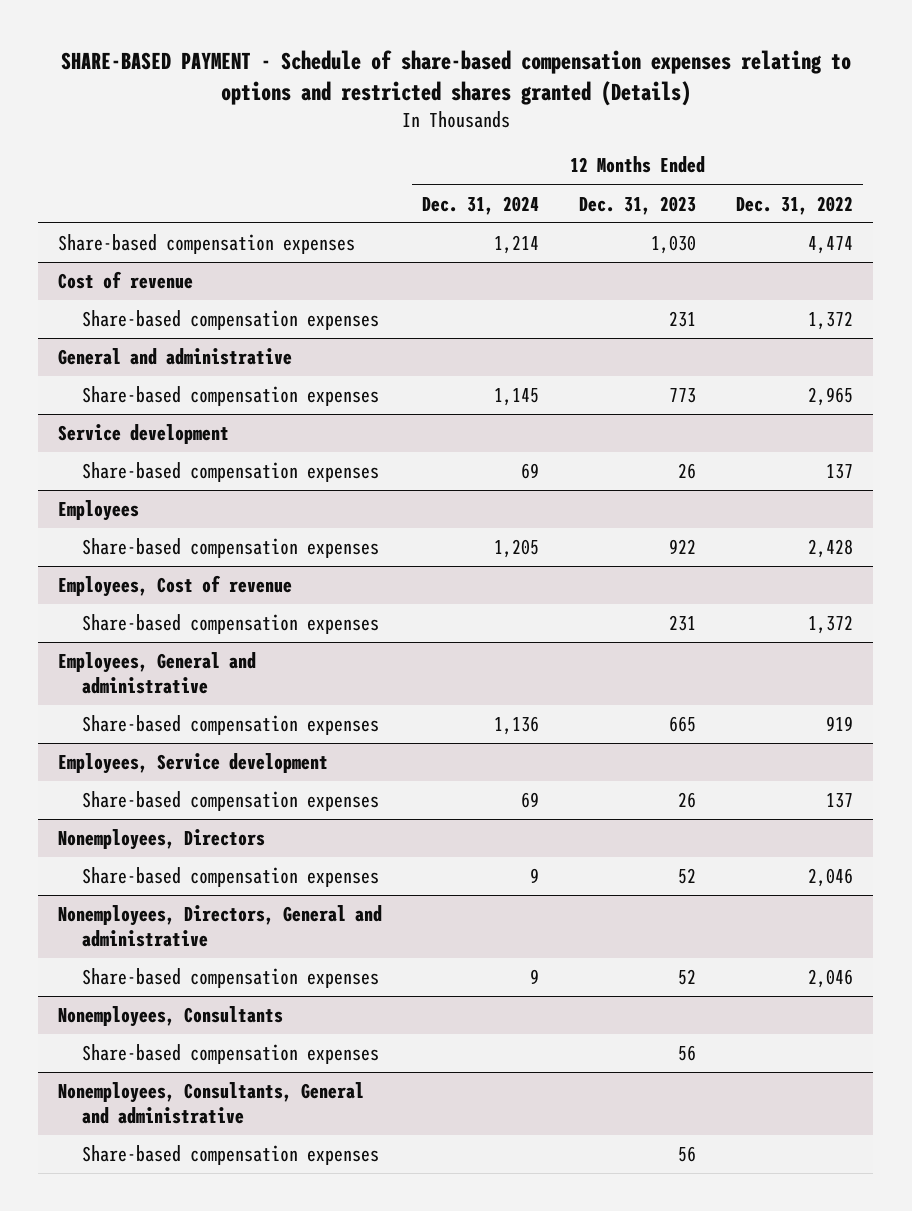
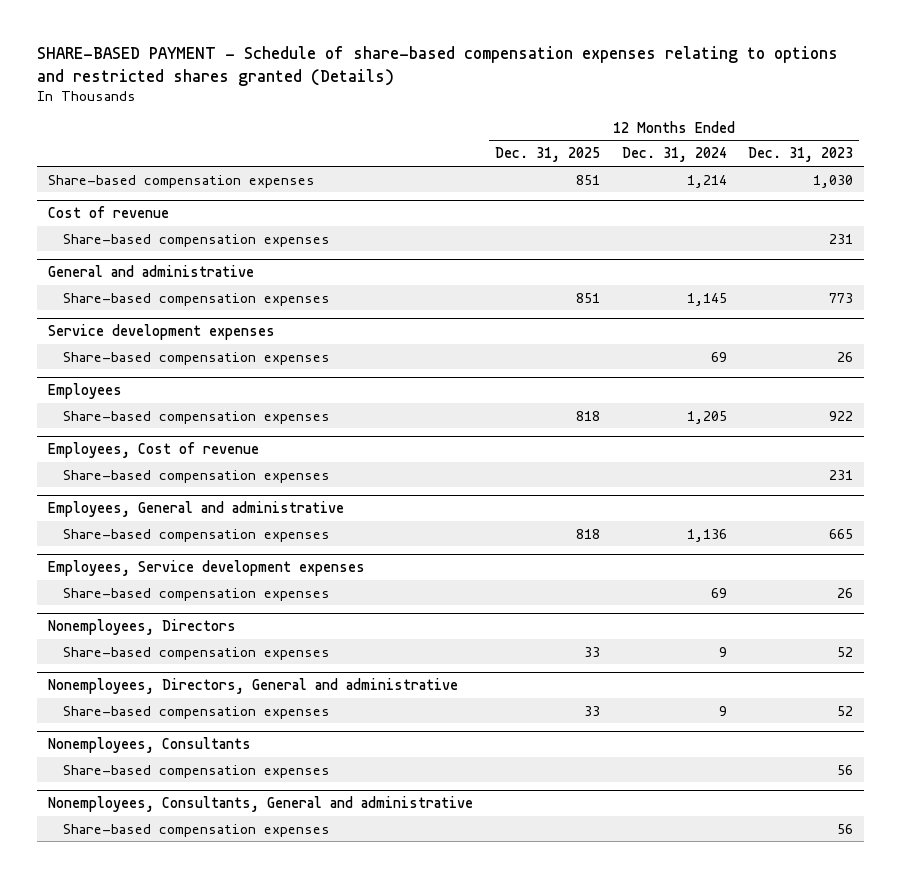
[736,195,854,215] Dec. 31, 2022 -> none
none -> [494,147,600,163] Dec. 31, 2025
[58,424,230,445] Service development -> [48,323,276,340] Service development expenses
[58,753,329,775] Employees, Service development -> [48,559,366,576] Employees, Service development expenses

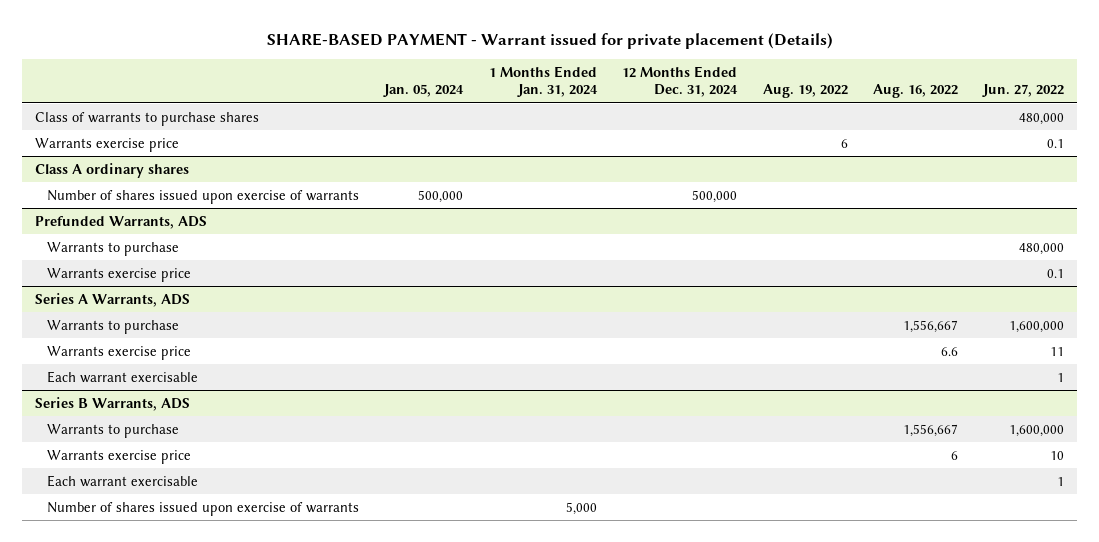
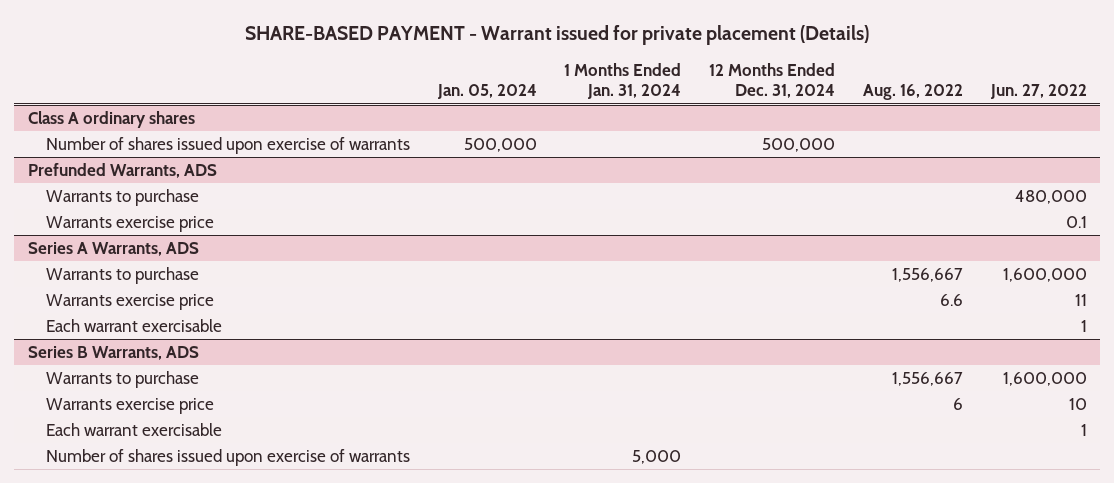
[762,84,848,99] Aug. 19, 2022 -> none
[34,111,259,126] Class of warrants to purchase shares -> none
[34,137,179,152] Warrants exercise price -> none

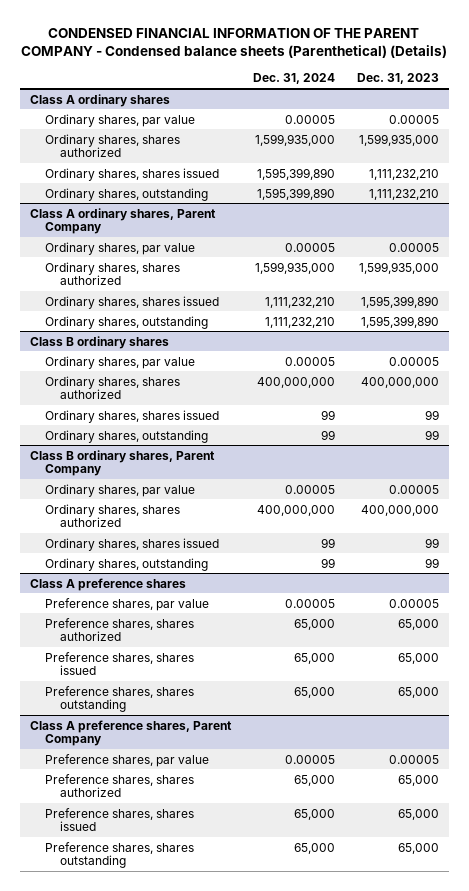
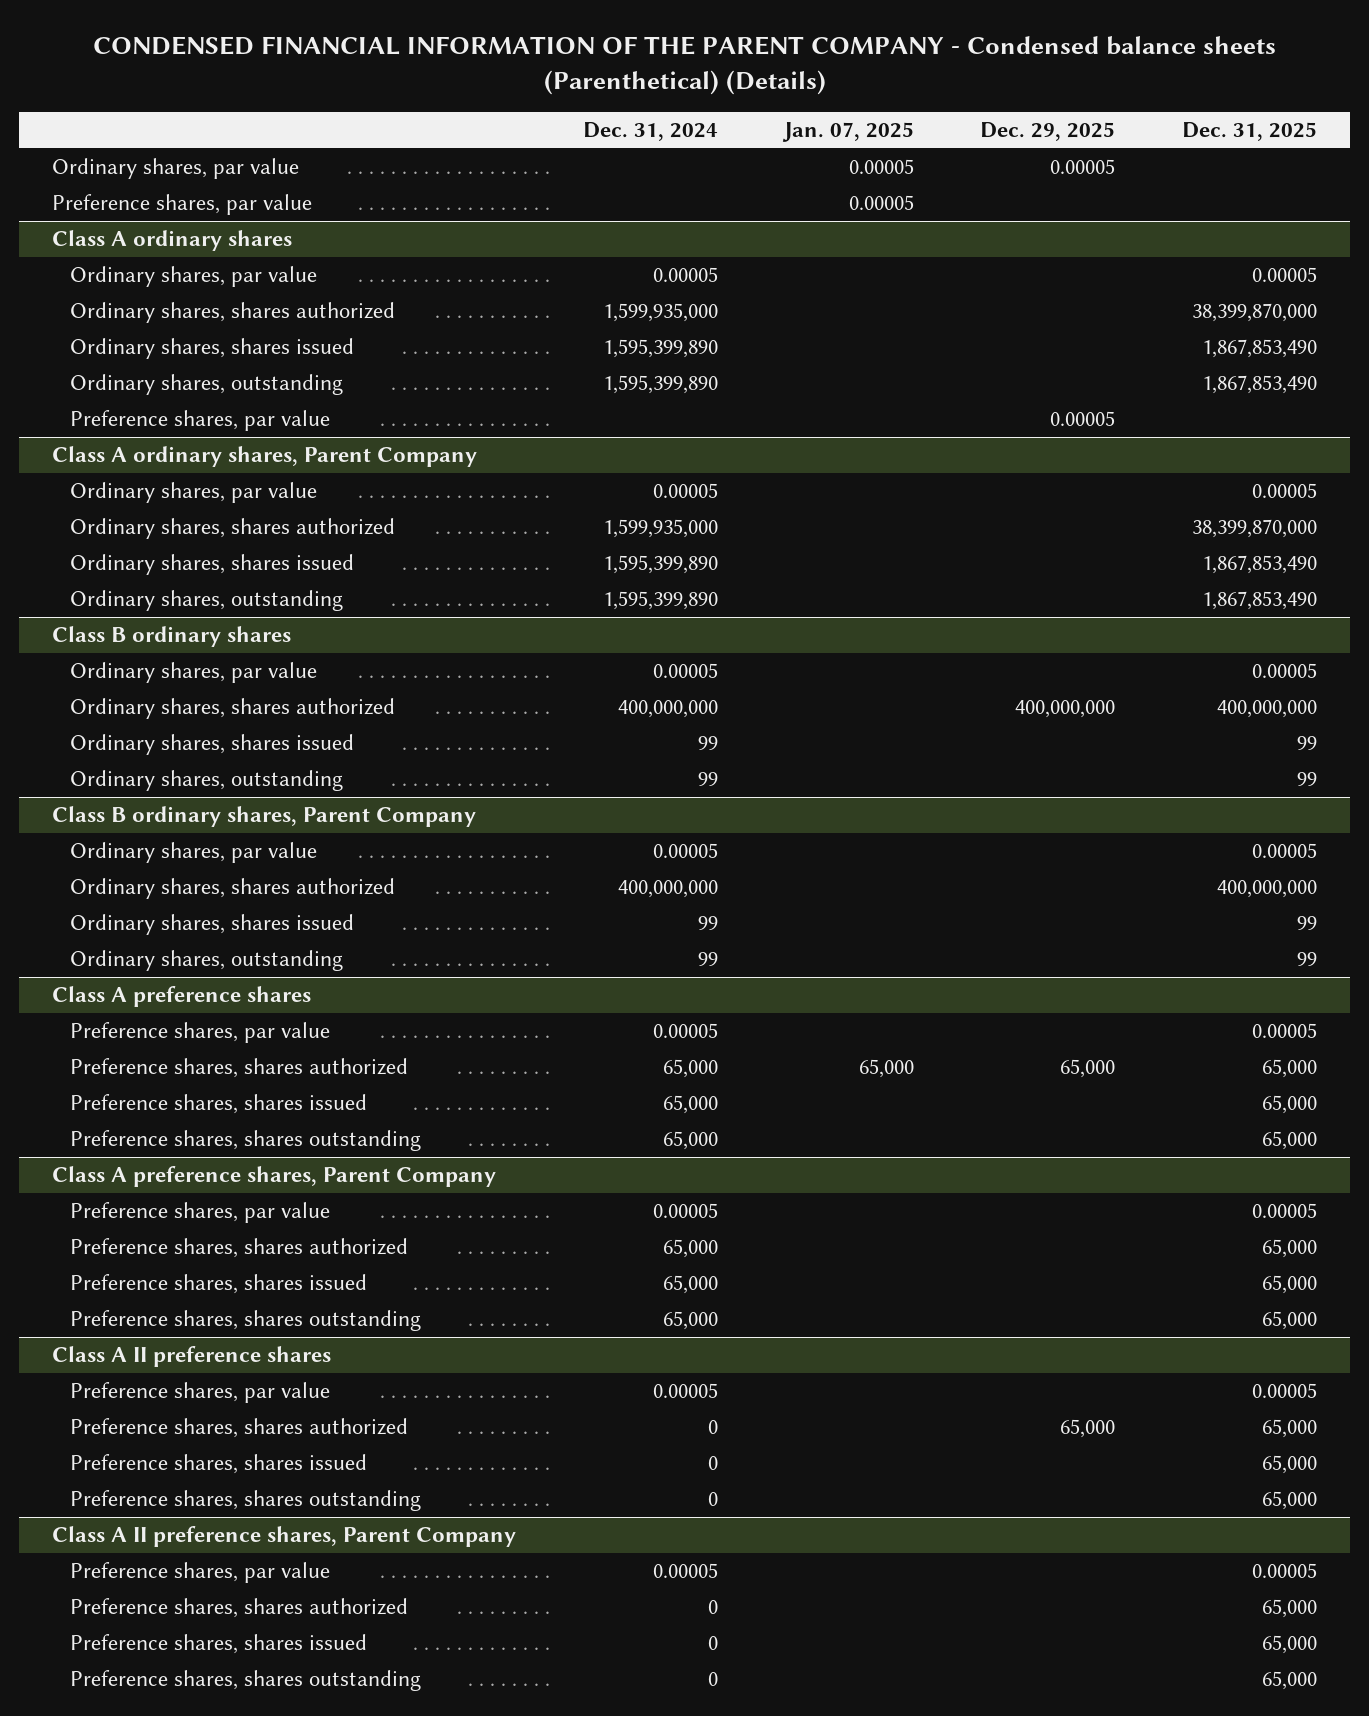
[356,73,439,85] Dec. 31, 2023 -> none
none -> [782,122,915,143] Jan. 07, 2025
none -> [980,122,1116,142] Dec. 29, 2025
none -> [1181,122,1317,142] Dec. 31, 2025
none -> [52,158,300,180] Ordinary shares, par value
none -> [52,194,313,216] Preference shares, par value
none -> [69,410,330,432] Preference shares, par value
[264,296,335,308] 1,111,232,210 -> [602,555,718,575] 1,595,399,890
[264,316,335,328] 1,111,232,210 -> [602,591,718,611] 1,595,399,890
none -> [52,1346,332,1368] Class A II preference shares
none -> [69,1382,330,1404] Preference shares, par value
none -> [69,1418,408,1439] Preference shares, shares authorized
none -> [69,1454,367,1475] Preference shares, shares issued
none -> [69,1490,421,1512] Preference shares, shares outstanding
none -> [52,1526,517,1548] Class A II preference shares, Parent Company
none -> [69,1562,330,1584] Preference shares, par value
none -> [69,1598,408,1619] Preference shares, shares authorized
none -> [69,1634,367,1655] Preference shares, shares issued
none -> [69,1670,421,1692] Preference shares, shares outstanding

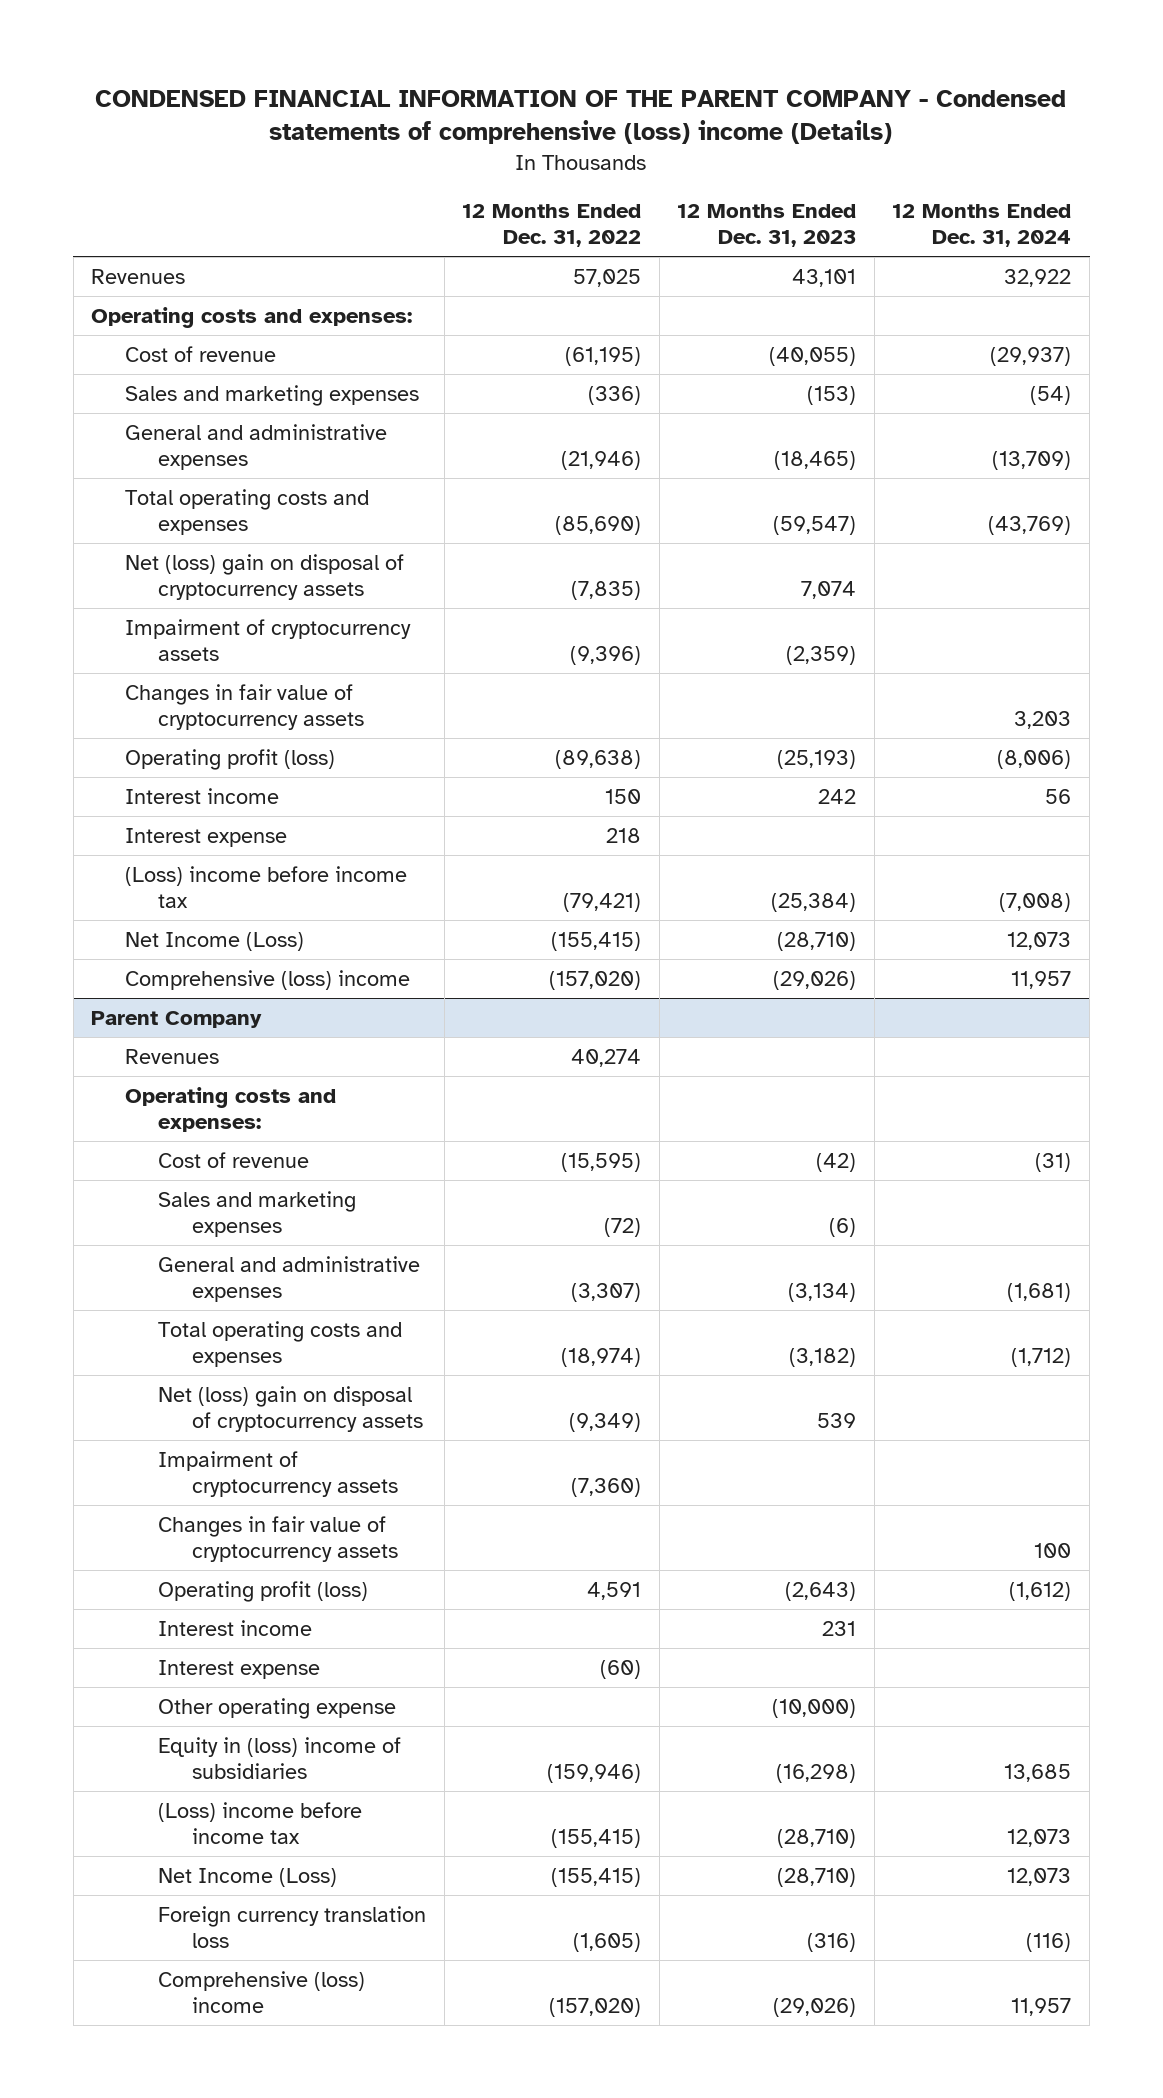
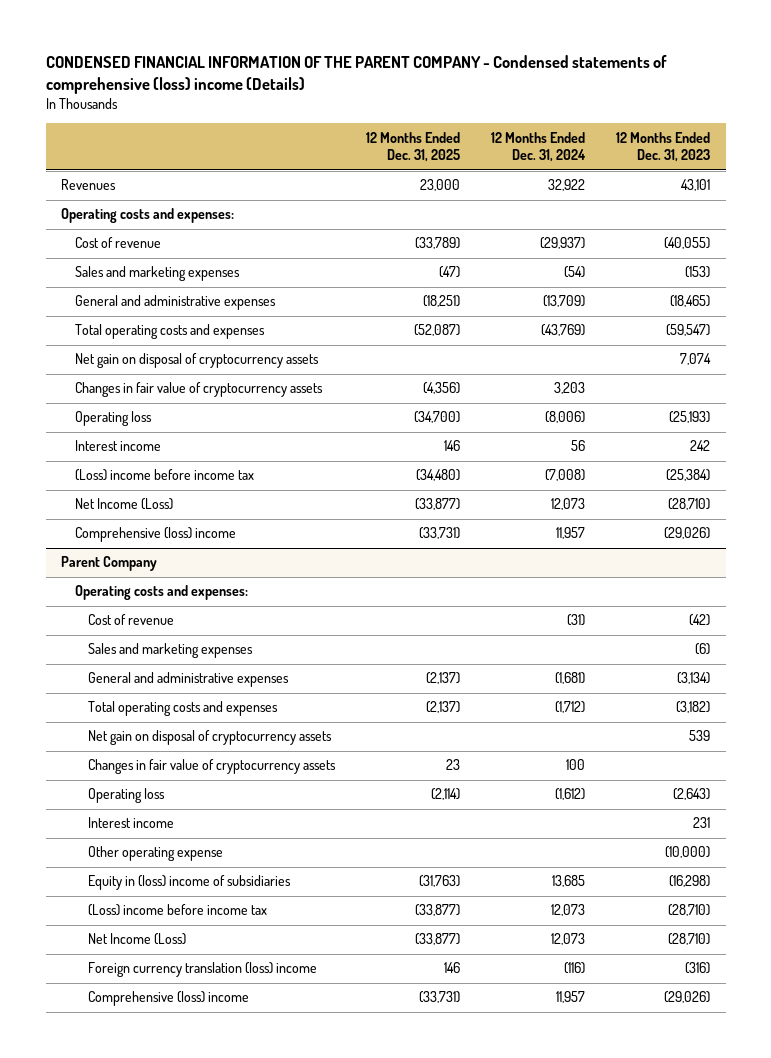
[462,204,642,247] 12 Months Ended Dec. 31, 2022 -> none
none -> [366,131,461,163] 12 Months Ended Dec. 31, 2025
[124,618,411,661] Impairment of cryptocurrency assets -> none
[124,553,404,600] Net (loss) gain on disposal of cryptocurrency assets -> [74,353,319,369] Net gain on disposal of cryptocurrency assets
[124,748,335,770] Operating profit (loss) -> [74,411,152,427] Operating loss
[124,827,287,847] Interest expense -> none
[124,1048,219,1064] Revenues -> none
[158,1450,398,1497] Impairment of cryptocurrency assets -> none
[158,1385,423,1432] Net (loss) gain on disposal of cryptocurrency assets -> [87,730,332,746] Net gain on disposal of cryptocurrency assets
[158,1580,369,1602] Operating profit (loss) -> [87,788,165,804] Operating loss
[158,1659,321,1679] Interest expense -> none
[158,1905,427,1948] Foreign currency translation loss -> [87,962,317,978] Foreign currency translation (loss) income

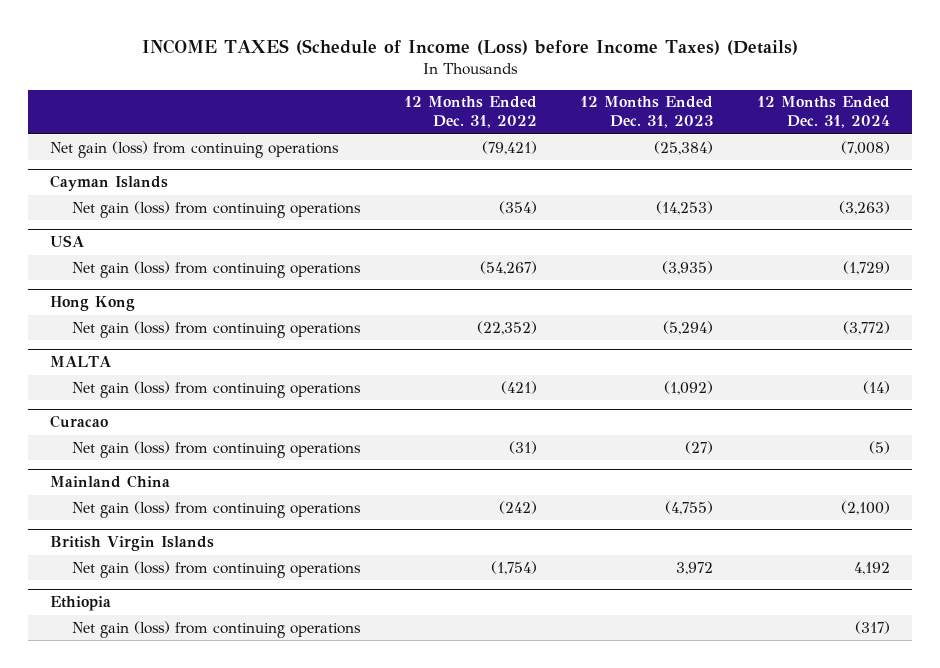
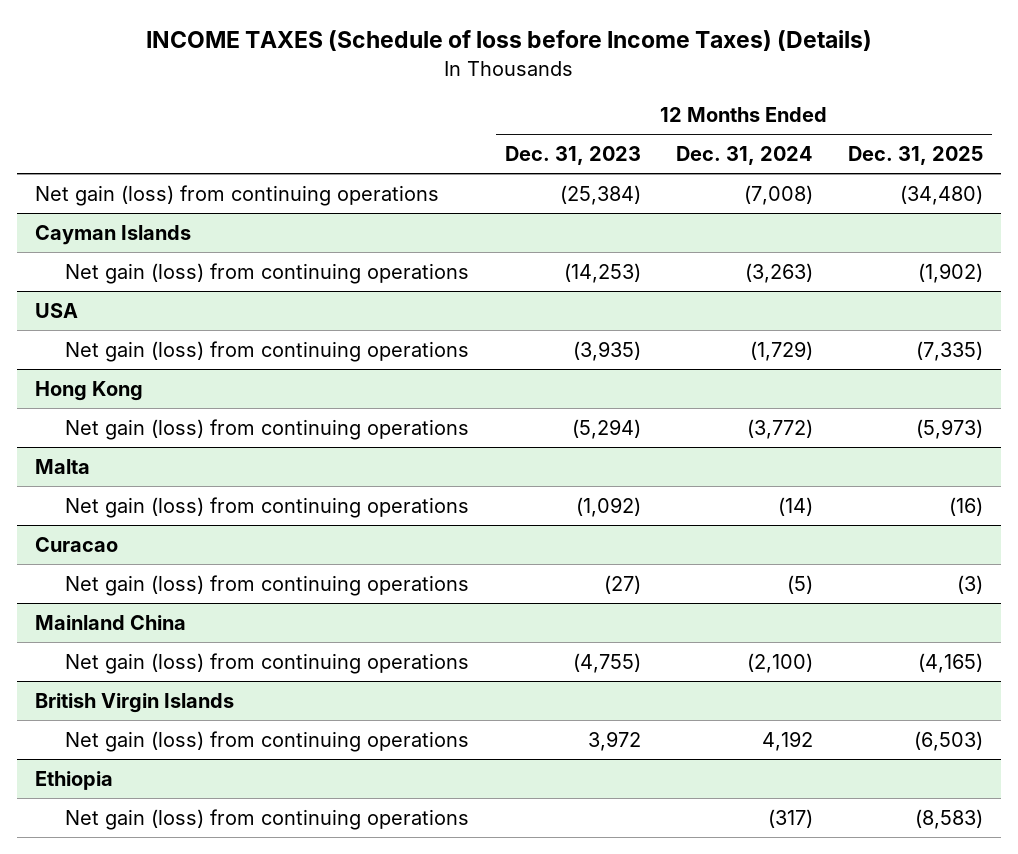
[142,38,799,55] INCOME TAXES (Schedule of Income (Loss) before Income Taxes) (Details) -> [146,30,873,52] INCOME TAXES (Schedule of loss before Income Taxes) (Details)
[403,96,537,129] 12 Months Ended Dec. 31, 2022 -> none
none -> [848,146,984,166] Dec. 31, 2025
[50,356,112,368] MALTA -> [35,458,91,474] Malta

